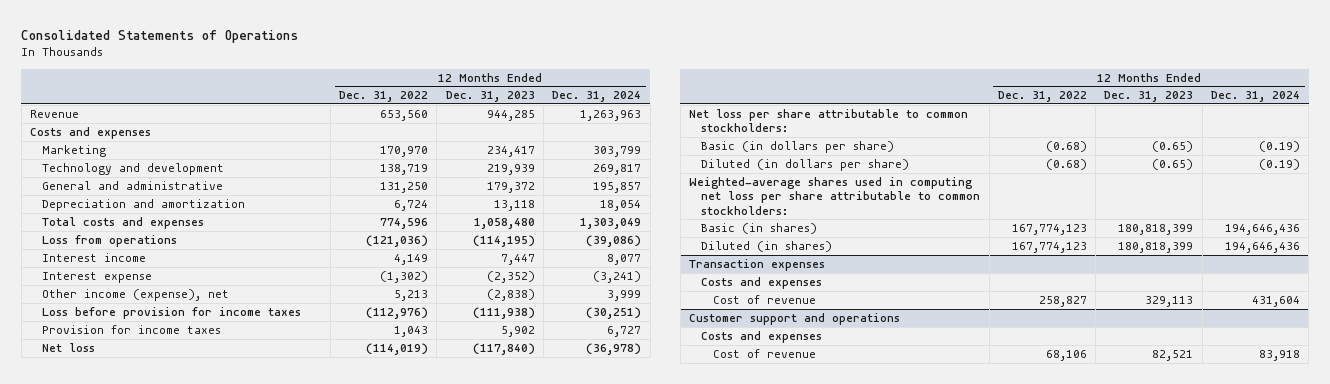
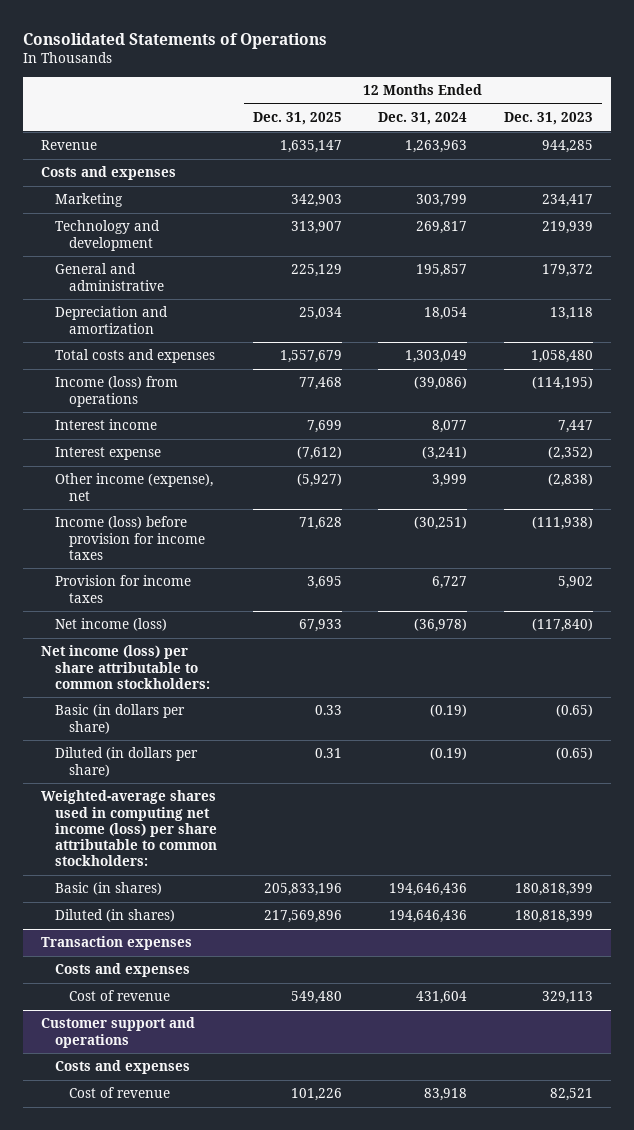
[339,91,429,103] Dec. 31, 2022 -> none
none -> [253,112,343,126] Dec. 31, 2025
[42,235,178,248] Loss from operations -> [55,376,179,407] Income (loss) from operations
[42,307,302,320] Loss before provision for income taxes -> [55,516,206,560] Income (loss) before provision for income taxes
[42,343,96,353] Net loss -> [55,618,168,632] Net income (loss)
[689,109,969,133] Net loss per share attributable to common stockholders: -> [41,645,211,689] Net income (loss) per share attributable to common stockholders:
[689,177,981,215] Weighted-average shares used in computing net loss per share attributable to common stockholders: -> [41,790,218,867] Weighted-average shares used in computing net income (loss) per share attributable to common stockholders:

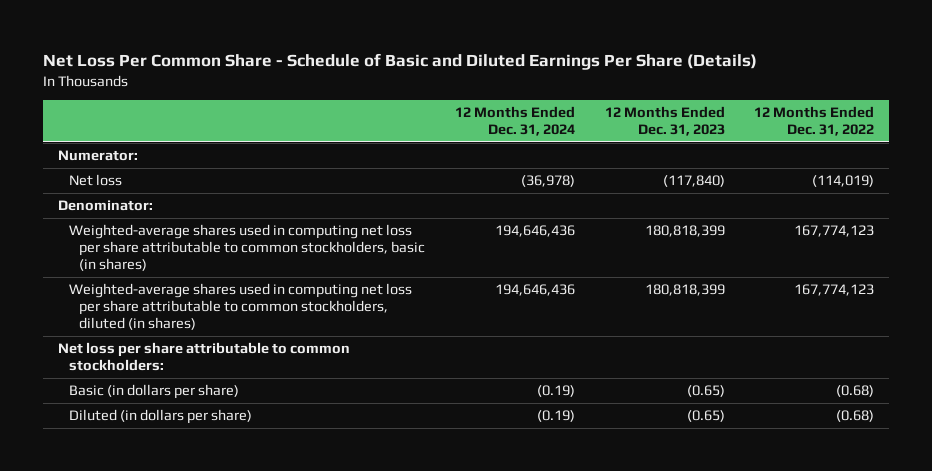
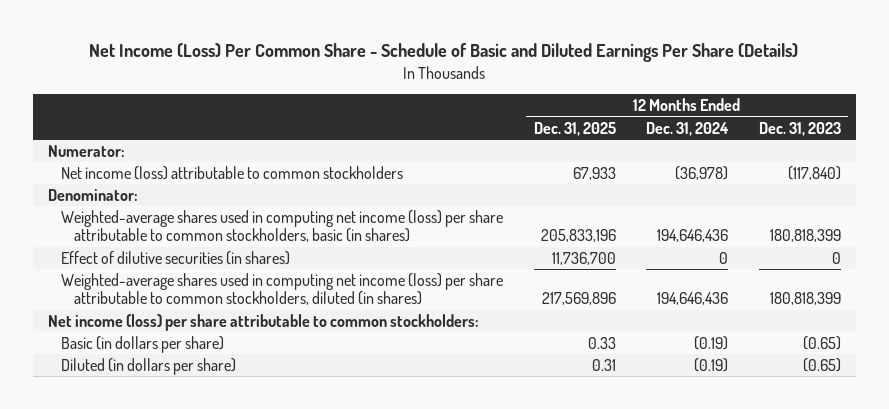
[43,52,758,70] Net Loss Per Common Share - Schedule of Basic and Diluted Earnings Per Share (Details) -> [89,43,799,63] Net Income (Loss) Per Common Share - Schedule of Basic and Diluted Earnings Per Share (Details)
[754,106,875,137] 12 Months Ended Dec. 31, 2022 -> none
none -> [533,121,616,136] Dec. 31, 2025
[68,174,122,187] Net loss -> [61,165,404,180] Net income (loss) attributable to common stockholders
[68,224,426,272] Weighted-average shares used in computing net loss per share attributable to common stockholders, basic (in shares) -> [61,209,504,243] Weighted-average shares used in computing net income (loss) per share attributable to common stockholders, basic (in shares)
none -> [61,250,291,265] Effect of dilutive securities (in shares)
[68,283,412,331] Weighted-average shares used in computing net loss per share attributable to common stockholders, diluted (in shares) -> [61,272,504,306] Weighted-average shares used in computing net income (loss) per share attributable to common stockholders, diluted (in shares)
[58,342,351,372] Net loss per share attributable to common stockholders: -> [48,313,480,331] Net income (loss) per share attributable to common stockholders:

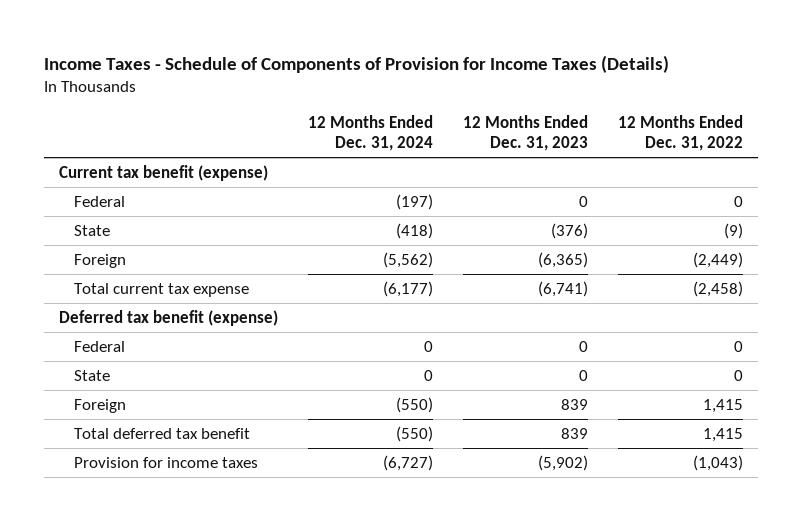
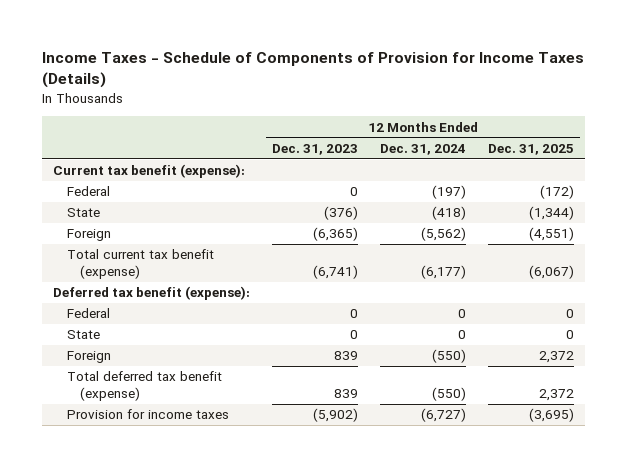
[617,114,743,151] 12 Months Ended Dec. 31, 2022 -> none
none -> [488,143,575,155] Dec. 31, 2025
[59,164,269,181] Current tax benefit (expense) -> [52,164,245,179] Current tax benefit (expense):
[73,282,249,297] Total current tax expense -> [66,249,214,279] Total current tax benefit (expense)
[59,309,279,326] Deferred tax benefit (expense) -> [52,286,250,301] Deferred tax benefit (expense):
[73,427,250,439] Total deferred tax benefit -> [66,371,222,401] Total deferred tax benefit (expense)

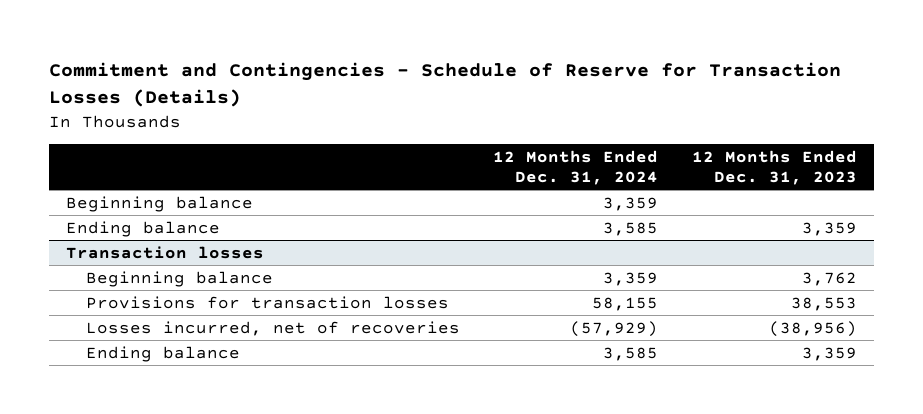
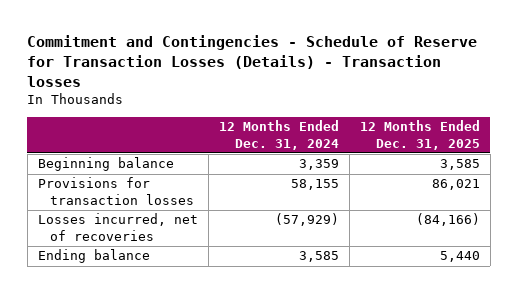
[49,62,842,108] Commitment and Contingencies - Schedule of Reserve for Transaction Losses (Details) -> [27,35,478,87] Commitment and Contingencies - Schedule of Reserve for Transaction Losses (Details) - Transaction losses
[691,149,857,185] 12 Months Ended Dec. 31, 2023 -> none
none -> [359,120,480,150] 12 Months Ended Dec. 31, 2025
[66,220,221,237] Ending balance -> none
[66,245,265,259] Transaction losses -> none
[85,270,273,287] Beginning balance -> none

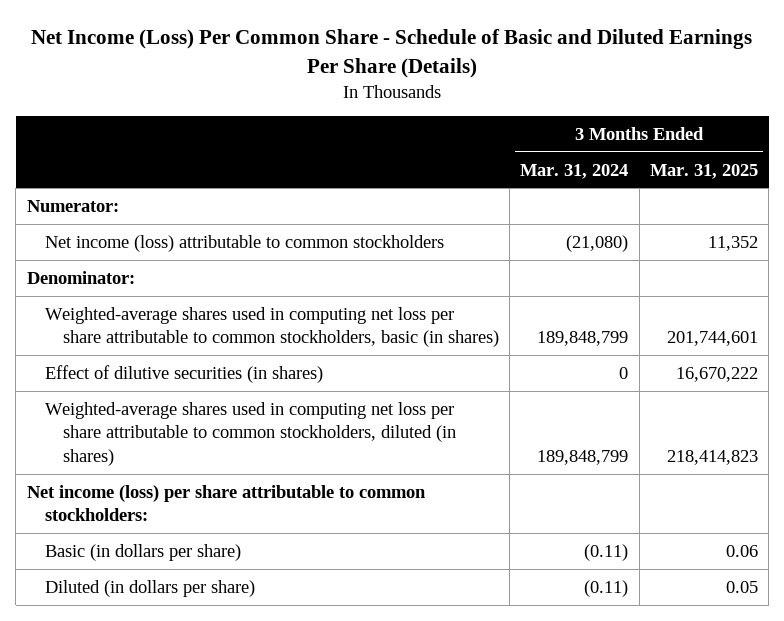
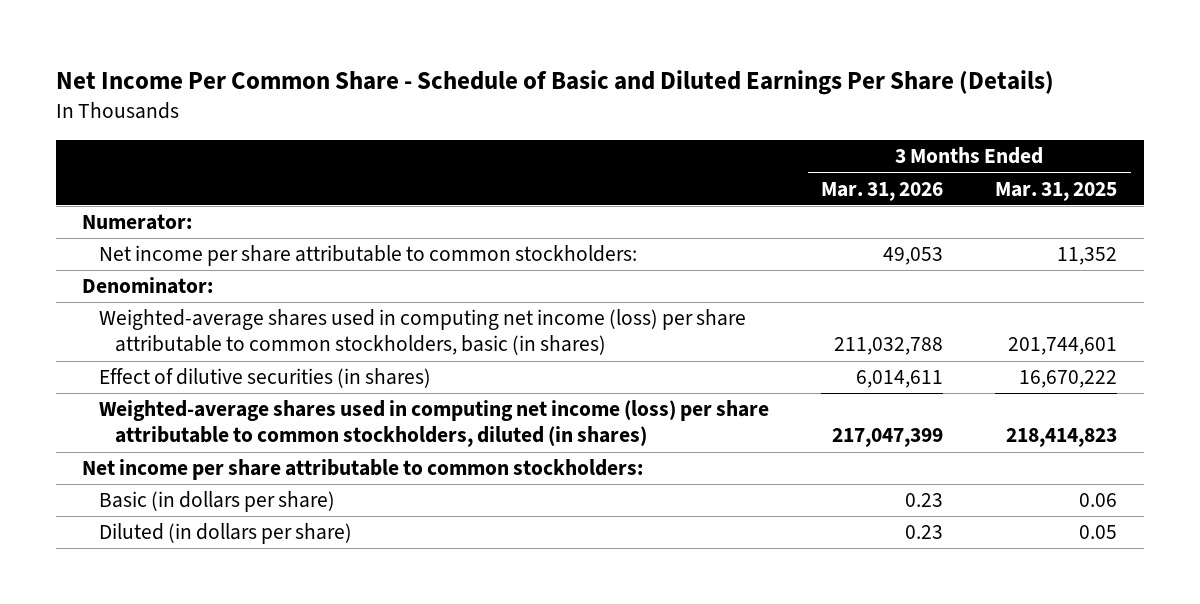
[31,29,753,78] Net Income (Loss) Per Common Share - Schedule of Basic and Diluted Earnings Per Share (Details) -> [55,70,1054,96] Net Income Per Common Share - Schedule of Basic and Diluted Earnings Per Share (Details)
[520,163,629,179] Mar. 31, 2024 -> none
none -> [821,181,944,201] Mar. 31, 2026
[44,234,444,252] Net income (loss) attributable to common stockholders -> [98,245,637,267] Net income per share attributable to common stockholders:
[44,306,499,348] Weighted-average shares used in computing net loss per share attributable to common stockholders, basic (in shares) -> [98,309,746,356] Weighted-average shares used in computing net income (loss) per share attributable to common stockholders, basic (in shares)
[44,401,456,466] Weighted-average shares used in computing net loss per share attributable to common stockholders, diluted (in shares) -> [98,400,769,448] Weighted-average shares used in computing net income (loss) per share attributable to common stockholders, diluted (in shares)
[26,484,426,522] Net income (loss) per share attributable to common stockholders: -> [82,459,644,481] Net income per share attributable to common stockholders:

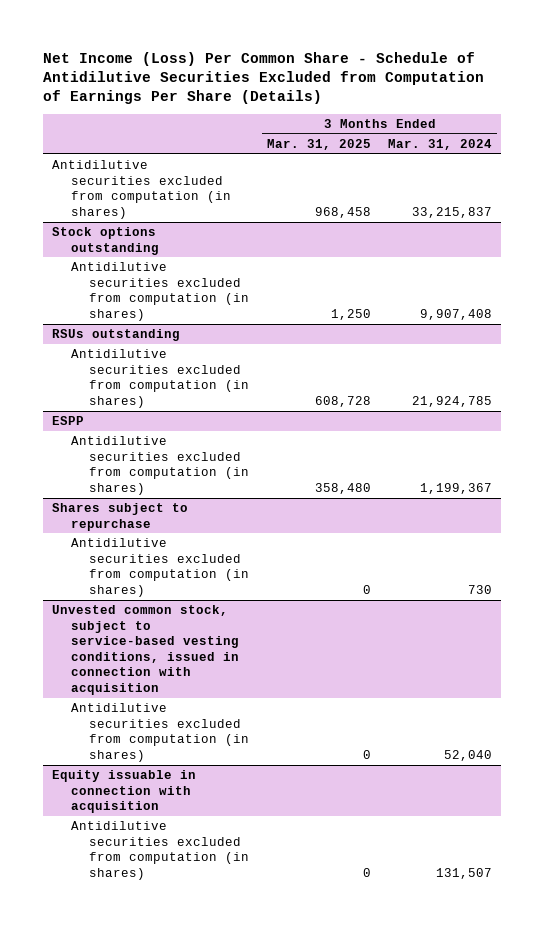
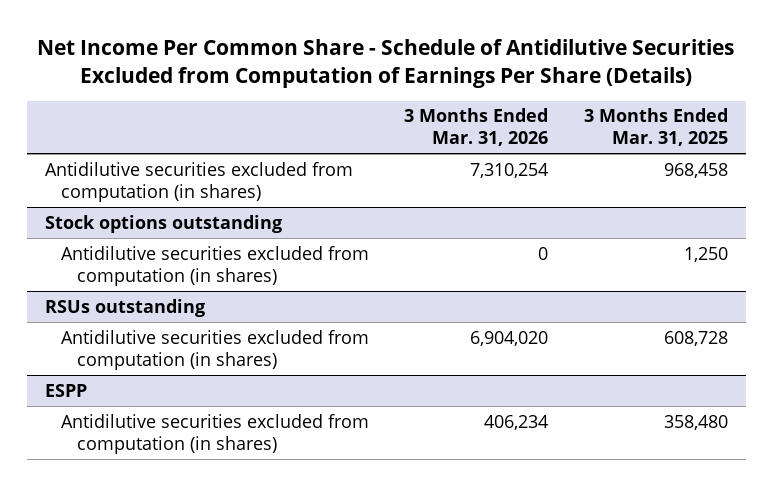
[43,51,485,105] Net Income (Loss) Per Common Share - Schedule of Antidilutive Securities Excluded from Computation of Earnings Per Share (Details) -> [37,38,735,88] Net Income Per Common Share - Schedule of Antidilutive Securities Excluded from Computation of Earnings Per Share (Details)
[388,139,493,151] Mar. 31, 2024 -> none
none -> [404,108,549,147] 3 Months Ended Mar. 31, 2026
[52,503,189,531] Shares subject to repurchase -> none
[70,538,250,597] Antidilutive securities excluded from computation (in shares) -> none
[52,605,239,695] Unvested common stock, subject to service-based vesting conditions, issued in connection with acquisition -> none
[70,703,250,762] Antidilutive securities excluded from computation (in shares) -> none
[52,770,197,814] Equity issuable in connection with acquisition -> none
[70,821,250,880] Antidilutive securities excluded from computation (in shares) -> none

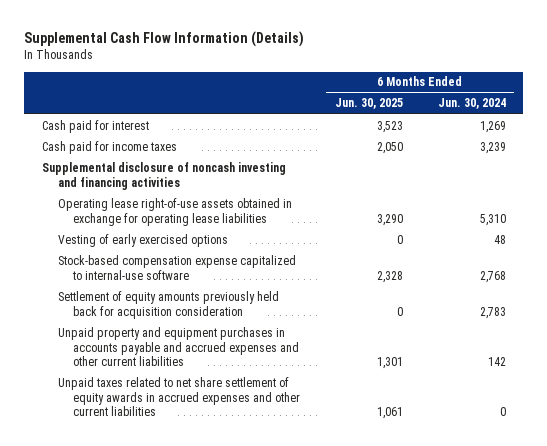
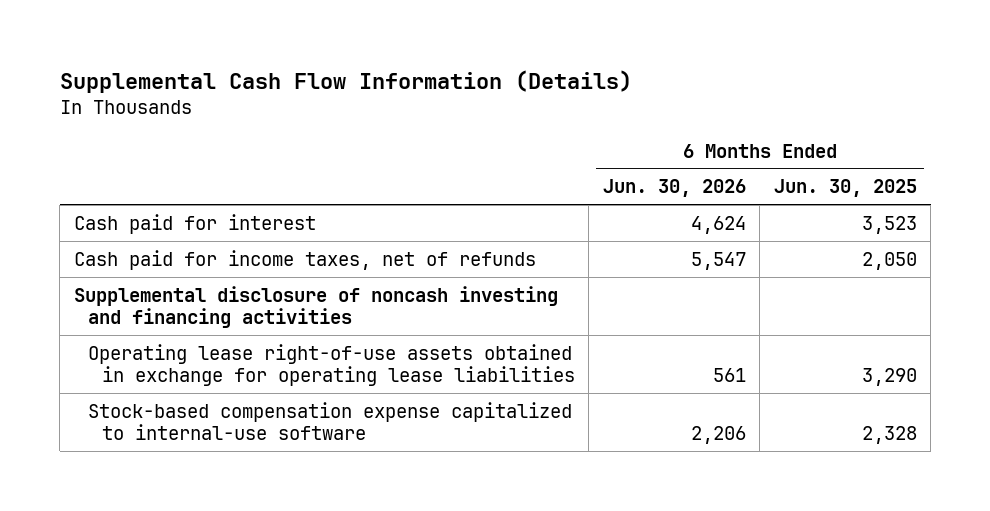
[437,98,506,110] Jun. 30, 2024 -> none
none -> [602,179,746,198] Jun. 30, 2026
[41,140,177,154] Cash paid for income taxes -> [73,249,536,270] Cash paid for income taxes, net of refunds
[57,233,228,247] Vesting of early exercised options -> none
[57,290,279,319] Settlement of equity amounts previously held back for acquisition consideration -> none
[57,326,300,367] Unpaid property and equipment purchases in accounts payable and accrued expenses and other current liabilities -> none
[57,376,301,417] Unpaid taxes related to net share settlement of equity awards in accrued expenses and other current liabilities -> none

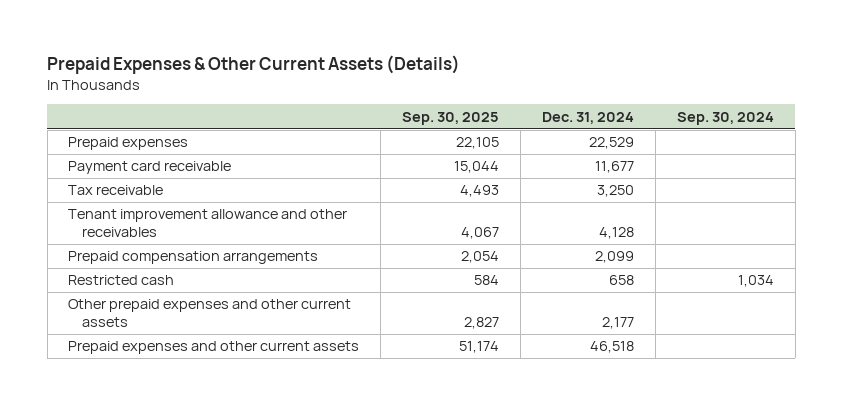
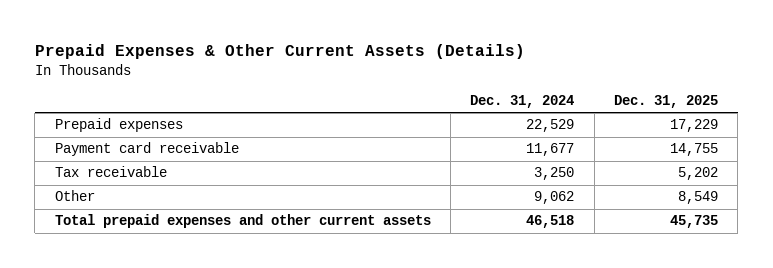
[402,111,500,125] Sep. 30, 2025 -> none
[676,111,774,125] Sep. 30, 2024 -> none
none -> [614,94,719,108] Dec. 31, 2025
[68,209,348,238] Tenant improvement allowance and other receivables -> none
[68,251,319,265] Prepaid compensation arrangements -> none
[68,275,175,286] Restricted cash -> none
[68,299,352,328] Other prepaid expenses and other current assets -> none
none -> [54,190,95,202] Other
[68,341,360,355] Prepaid expenses and other current assets -> [54,214,431,229] Total prepaid expenses and other current assets

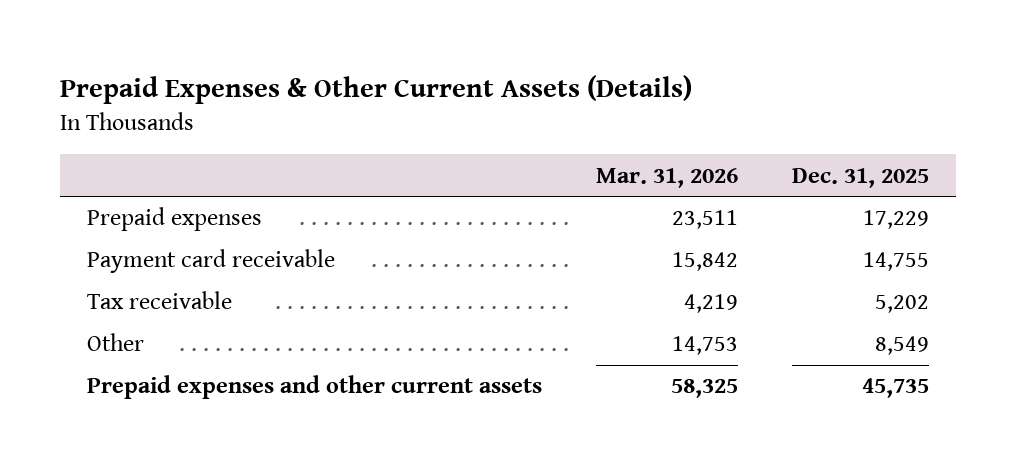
[470,94,575,108] Dec. 31, 2024 -> none
none -> [595,167,738,188] Mar. 31, 2026
[54,214,431,229] Total prepaid expenses and other current assets -> [86,375,542,400] Prepaid expenses and other current assets

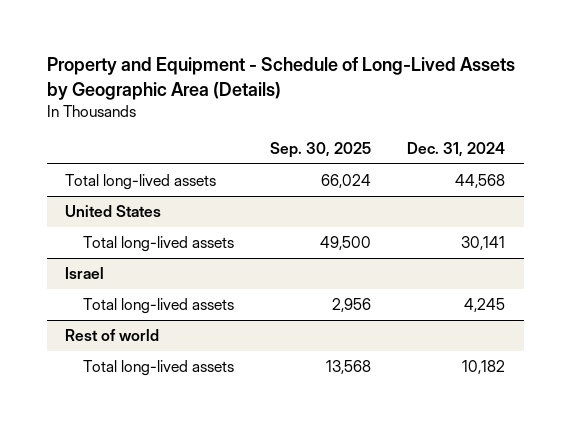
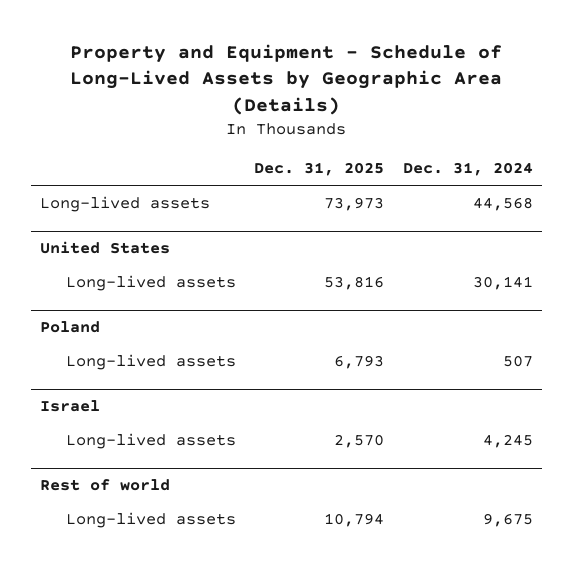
[270,141,372,158] Sep. 30, 2025 -> none
none -> [254,162,385,177] Dec. 31, 2025
[64,174,216,191] Total long-lived assets -> [40,196,211,213] Long-lived assets
[83,236,235,253] Total long-lived assets -> [65,275,236,292] Long-lived assets
none -> [40,321,101,334] Poland
none -> [65,354,236,371] Long-lived assets
[83,298,235,315] Total long-lived assets -> [65,433,236,450] Long-lived assets
[83,360,235,377] Total long-lived assets -> [65,512,236,529] Long-lived assets
[462,360,506,375] 10,182 -> [482,513,533,528] 9,675

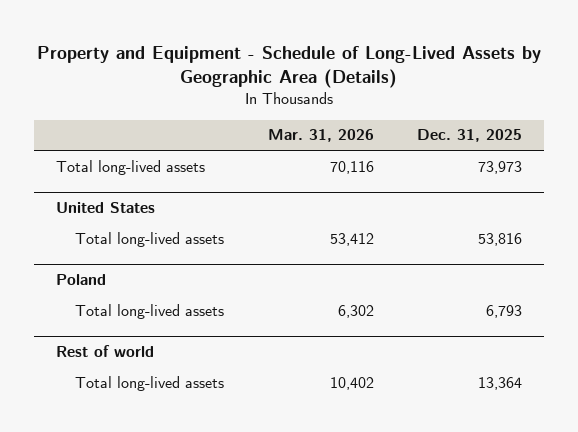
[402,162,533,177] Dec. 31, 2024 -> none
none -> [267,129,374,143] Mar. 31, 2026
[40,196,211,213] Long-lived assets -> [56,159,206,175] Total long-lived assets
[65,275,236,292] Long-lived assets -> [75,231,225,247] Total long-lived assets
[40,400,101,413] Israel -> none
[65,433,236,450] Long-lived assets -> none
[65,354,236,371] Long-lived assets -> [75,303,225,319] Total long-lived assets
[65,512,236,529] Long-lived assets -> [75,375,225,391] Total long-lived assets
[324,513,385,528] 10,794 -> [478,376,523,390] 13,364

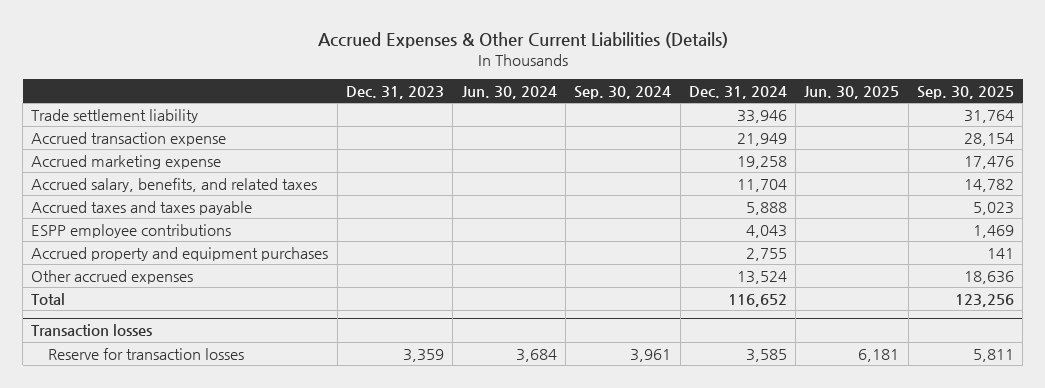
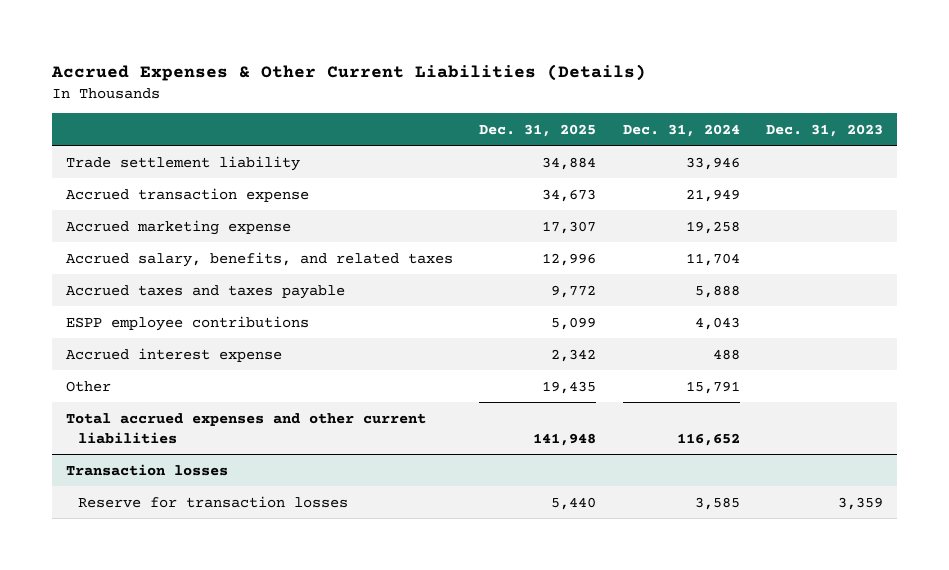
[461,85,557,99] Jun. 30, 2024 -> none
[574,85,672,99] Sep. 30, 2024 -> none
[804,85,900,99] Jun. 30, 2025 -> none
[917,85,1015,99] Sep. 30, 2025 -> none
none -> [479,123,597,137] Dec. 31, 2025
[31,246,329,261] Accrued property and equipment purchases -> none
none -> [65,347,282,362] Accrued interest expense
[31,269,194,284] Other accrued expenses -> [65,380,111,392] Other
[736,270,787,284] 13,524 -> [685,380,740,394] 15,791
[31,292,66,305] Total -> [65,412,426,444] Total accrued expenses and other current liabilities

